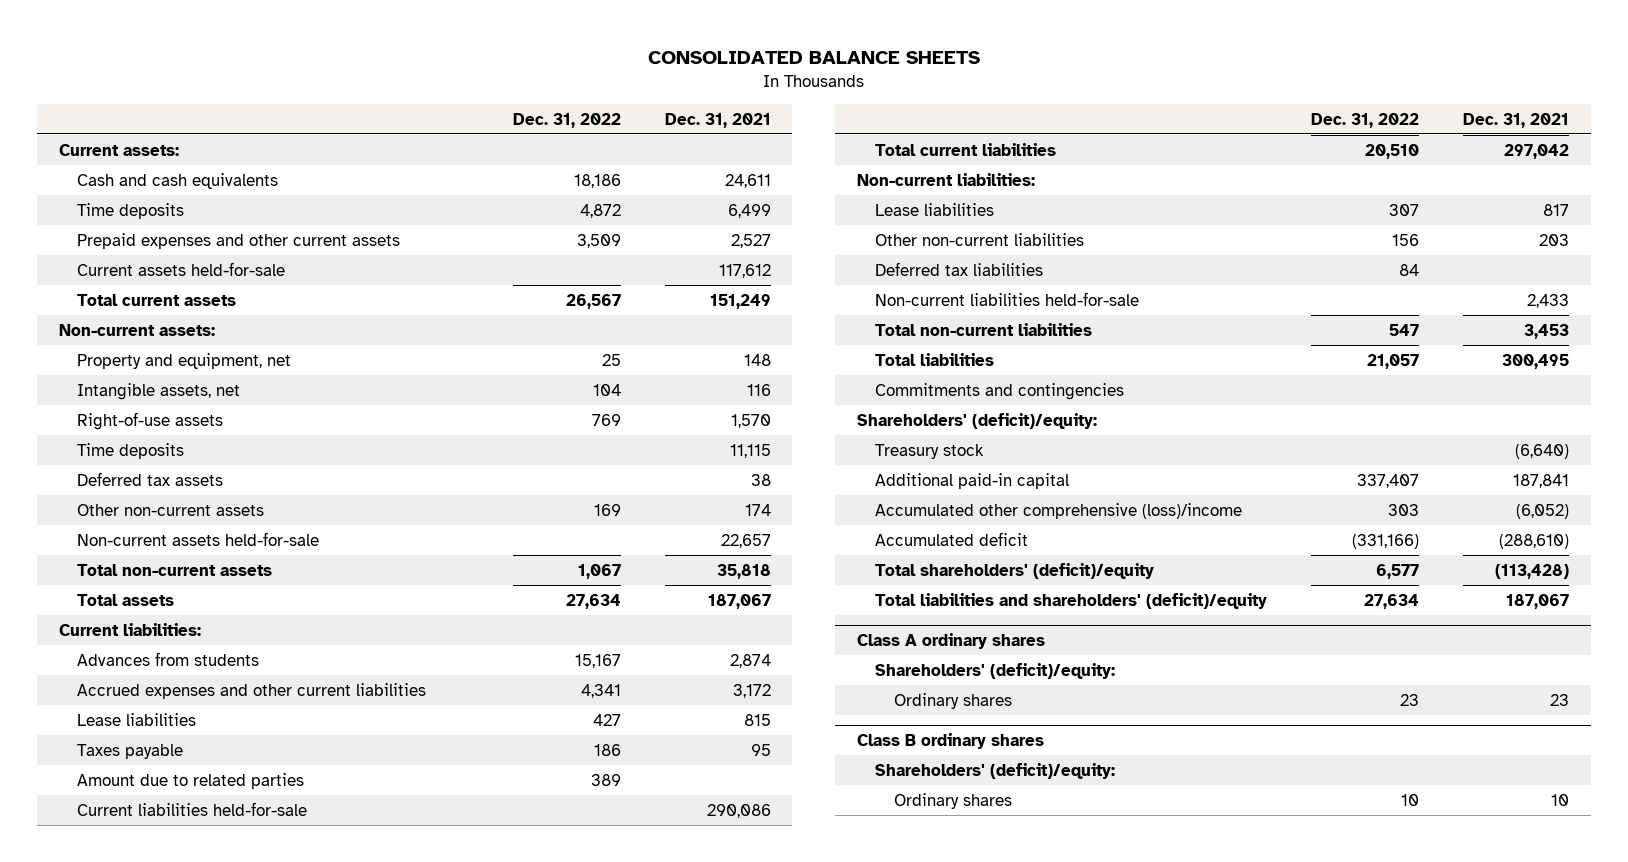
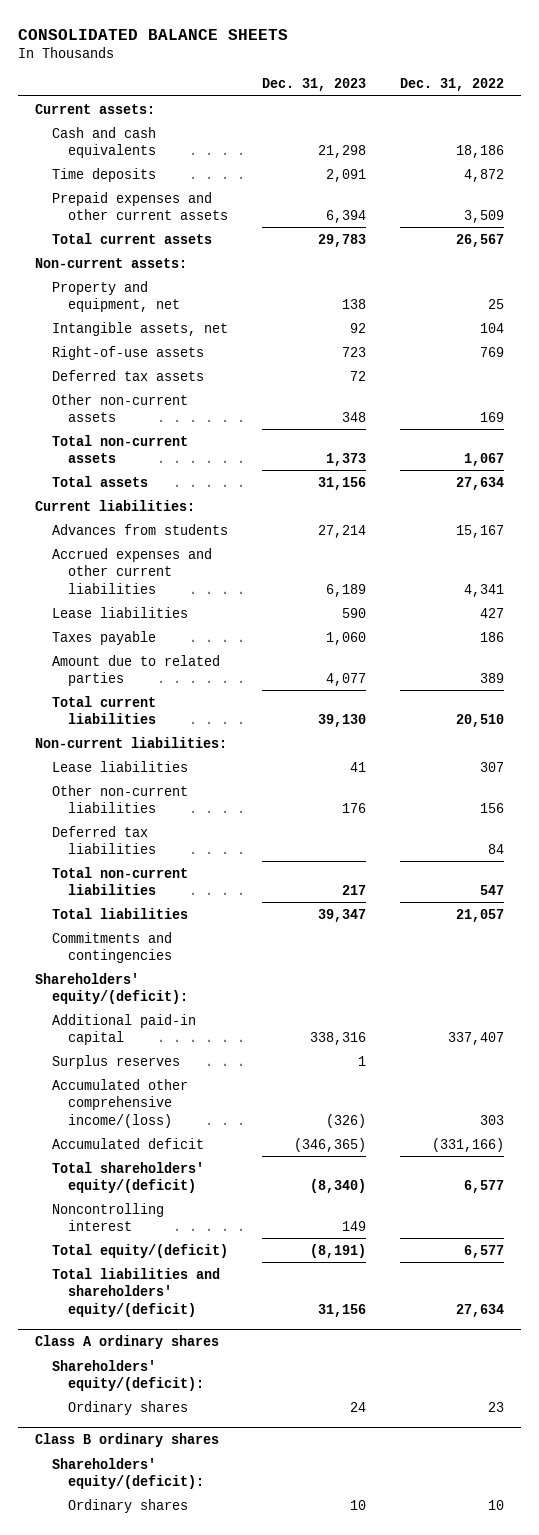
[664,112,771,128] Dec. 31, 2021 -> none
none -> [262,78,367,92] Dec. 31, 2023
[77,261,286,276] Current assets held-for-sale -> none
[77,442,185,459] Time deposits -> none
[77,531,320,546] Non-current assets held-for-sale -> none
[77,801,308,816] Current liabilities held-for-sale -> none
[875,291,1140,306] Non-current liabilities held-for-sale -> none
[875,443,985,459] Treasury stock -> none
[857,412,1098,429] Shareholders' (deficit)/equity: -> [35,972,188,1005] Shareholders' equity/(deficit):
none -> [51,1054,180,1069] Surplus reserves
[875,502,1243,519] Accumulated other comprehensive (loss)/income -> [51,1078,188,1128] Accumulated other comprehensive income/(loss)
[875,562,1155,579] Total shareholders' (deficit)/equity -> [51,1161,204,1194] Total shareholders' equity/(deficit)
none -> [51,1202,164,1232] Noncontrolling interest
none -> [51,1243,228,1258] Total equity/(deficit)
[875,592,1268,609] Total liabilities and shareholders' (deficit)/equity -> [51,1267,220,1317] Total liabilities and shareholders' equity/(deficit)
[875,662,1116,679] Shareholders' (deficit)/equity: -> [51,1359,205,1392] Shareholders' equity/(deficit):
[875,762,1116,779] Shareholders' (deficit)/equity: -> [51,1457,205,1490] Shareholders' equity/(deficit):

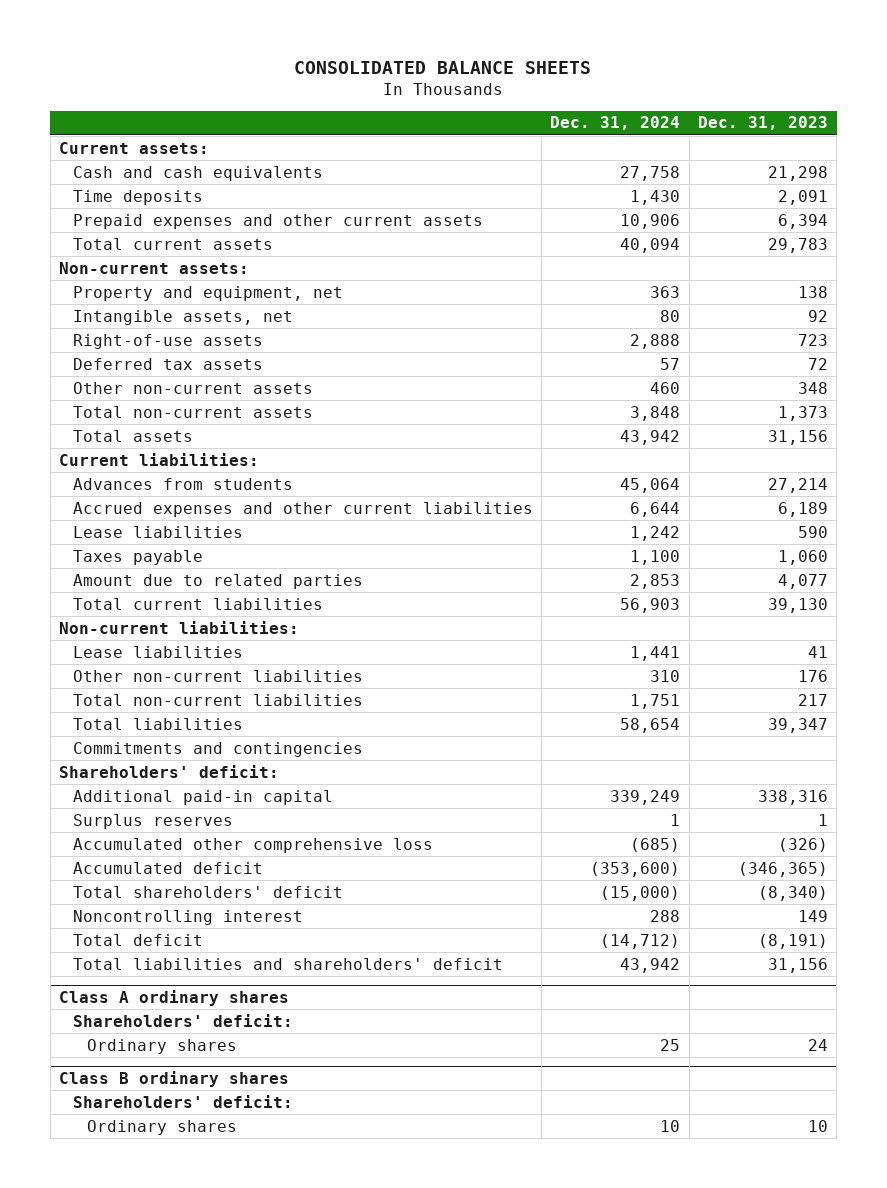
[399,78,504,92] Dec. 31, 2022 -> none
none -> [550,116,681,131] Dec. 31, 2024
[51,825,157,855] Deferred tax liabilities -> none
[35,972,188,1005] Shareholders' equity/(deficit): -> [59,764,280,778] Shareholders' deficit:
[51,1078,188,1128] Accumulated other comprehensive income/(loss) -> [72,837,433,853] Accumulated other comprehensive loss
[51,1161,204,1194] Total shareholders' equity/(deficit) -> [72,885,343,898] Total shareholders' deficit
[51,1243,228,1258] Total equity/(deficit) -> [72,933,203,946] Total deficit
[51,1267,220,1317] Total liabilities and shareholders' equity/(deficit) -> [72,957,503,970] Total liabilities and shareholders' deficit
[51,1359,205,1392] Shareholders' equity/(deficit): -> [72,1013,293,1027] Shareholders' deficit:
[51,1457,205,1490] Shareholders' equity/(deficit): -> [72,1094,293,1108] Shareholders' deficit:

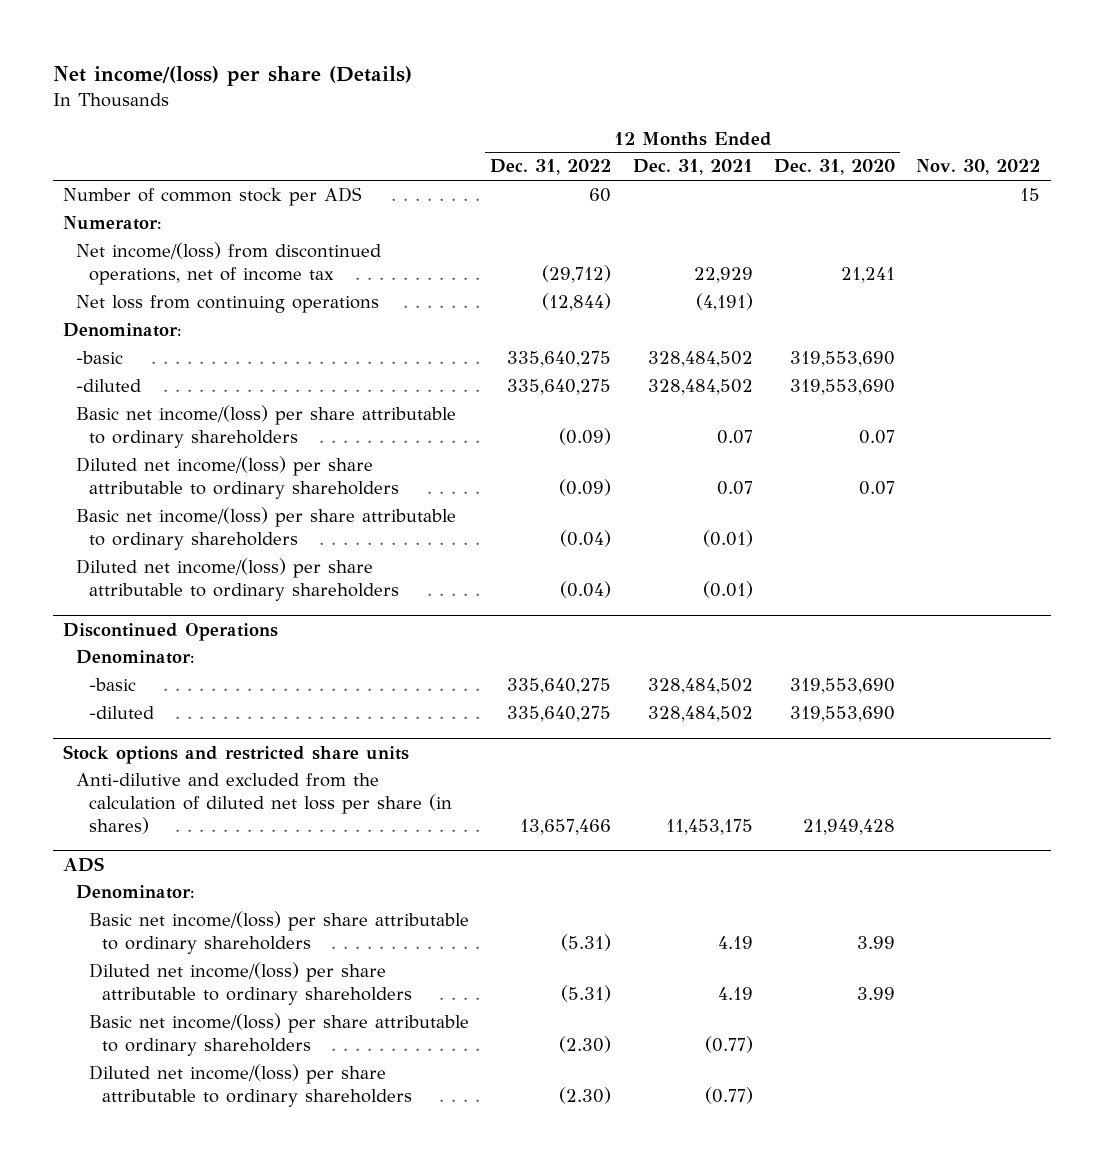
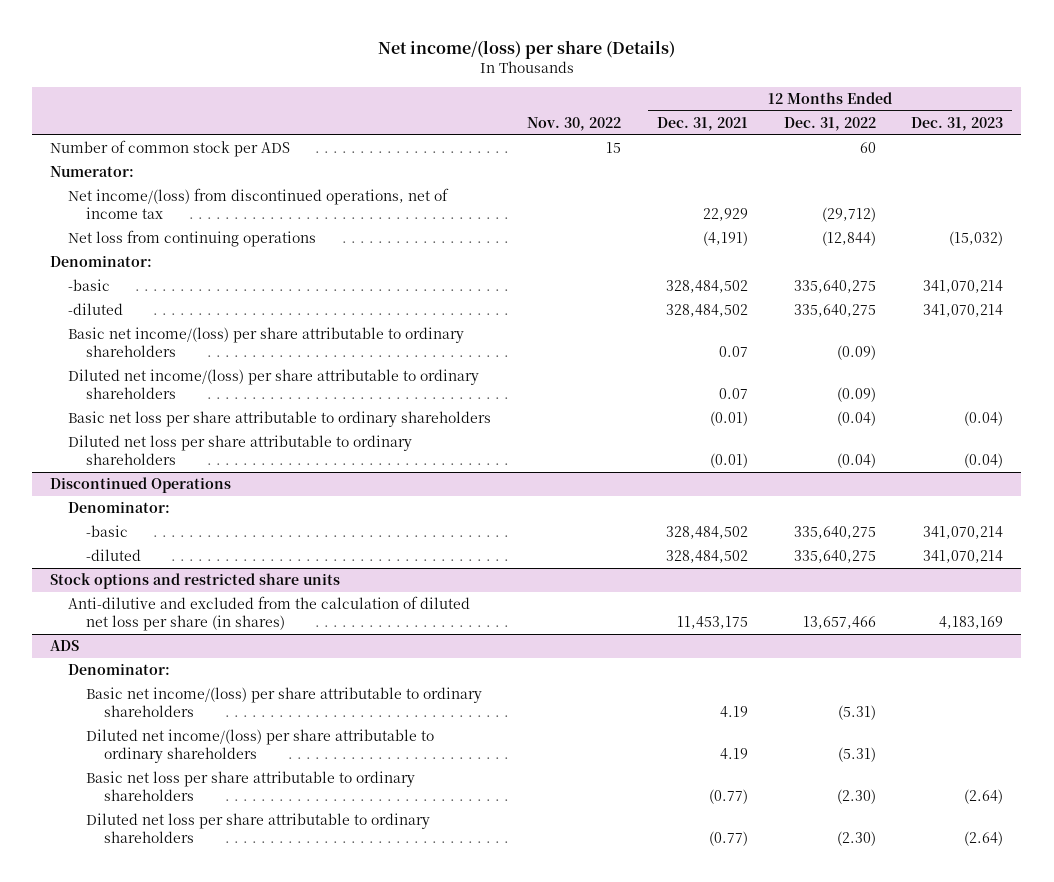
[773,159,895,176] Dec. 31, 2020 -> none
none -> [911,117,1004,132] Dec. 31, 2023
[76,507,457,550] Basic net income/(loss) per share attributable to ordinary shareholders -> [68,411,492,428] Basic net loss per share attributable to ordinary shareholders
[76,558,399,601] Diluted net income/(loss) per share attributable to ordinary shareholders -> [68,435,413,465] Diluted net loss per share attributable to ordinary shareholders
[88,1013,469,1056] Basic net income/(loss) per share attributable to ordinary shareholders -> [86,771,416,801] Basic net loss per share attributable to ordinary shareholders
[88,1064,412,1107] Diluted net income/(loss) per share attributable to ordinary shareholders -> [86,813,431,843] Diluted net loss per share attributable to ordinary shareholders

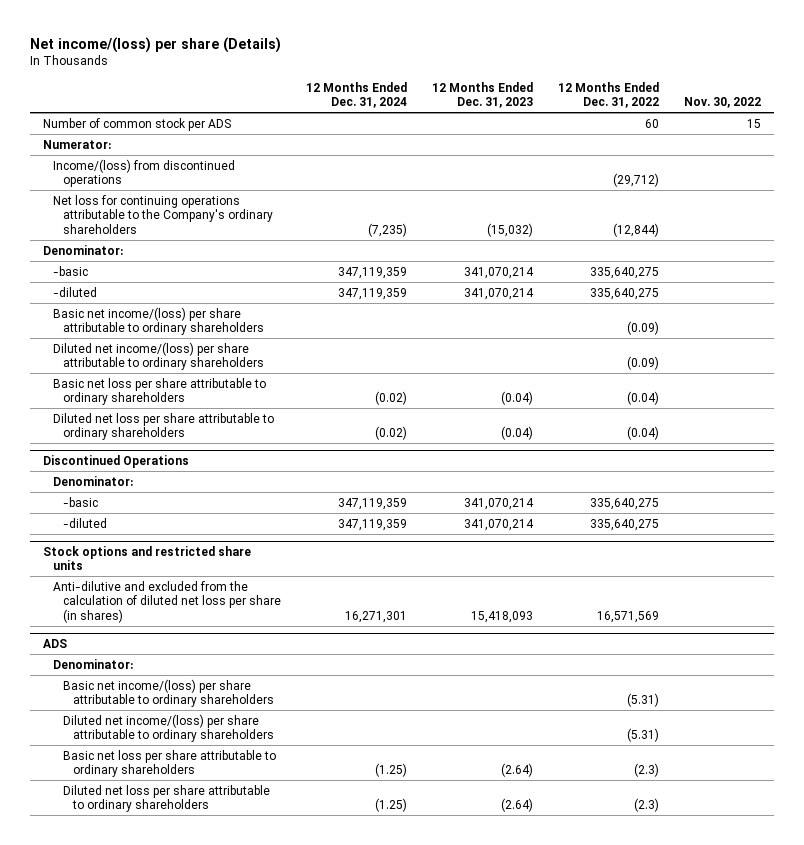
[656,117,748,132] Dec. 31, 2021 -> none
none -> [305,81,407,109] 12 Months Ended Dec. 31, 2024
[68,188,450,219] Net income/(loss) from discontinued operations, net of income tax -> [52,158,235,188] Income/(loss) from discontinued operations
[68,230,317,248] Net loss from continuing operations -> [52,194,273,234] Net loss for continuing operations attributable to the Company's ordinary shareholders
[802,615,876,629] 13,657,466 -> [596,610,659,623] 16,571,569
[939,615,1004,629] 4,183,169 -> [470,610,533,623] 15,418,093
[836,788,876,804] (2.30) -> [633,763,659,778] (2.3)
[836,830,876,846] (2.30) -> [633,798,659,813] (2.3)

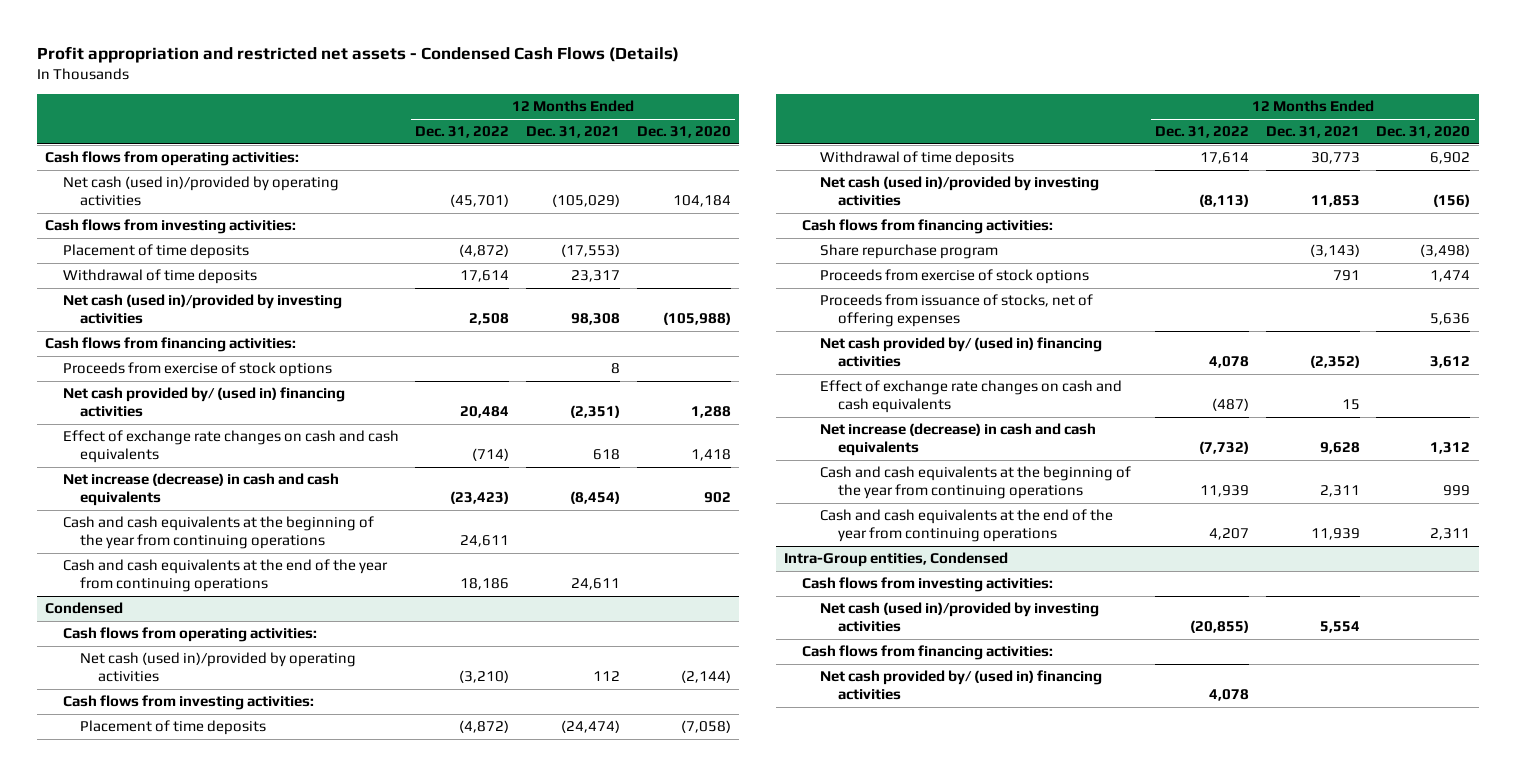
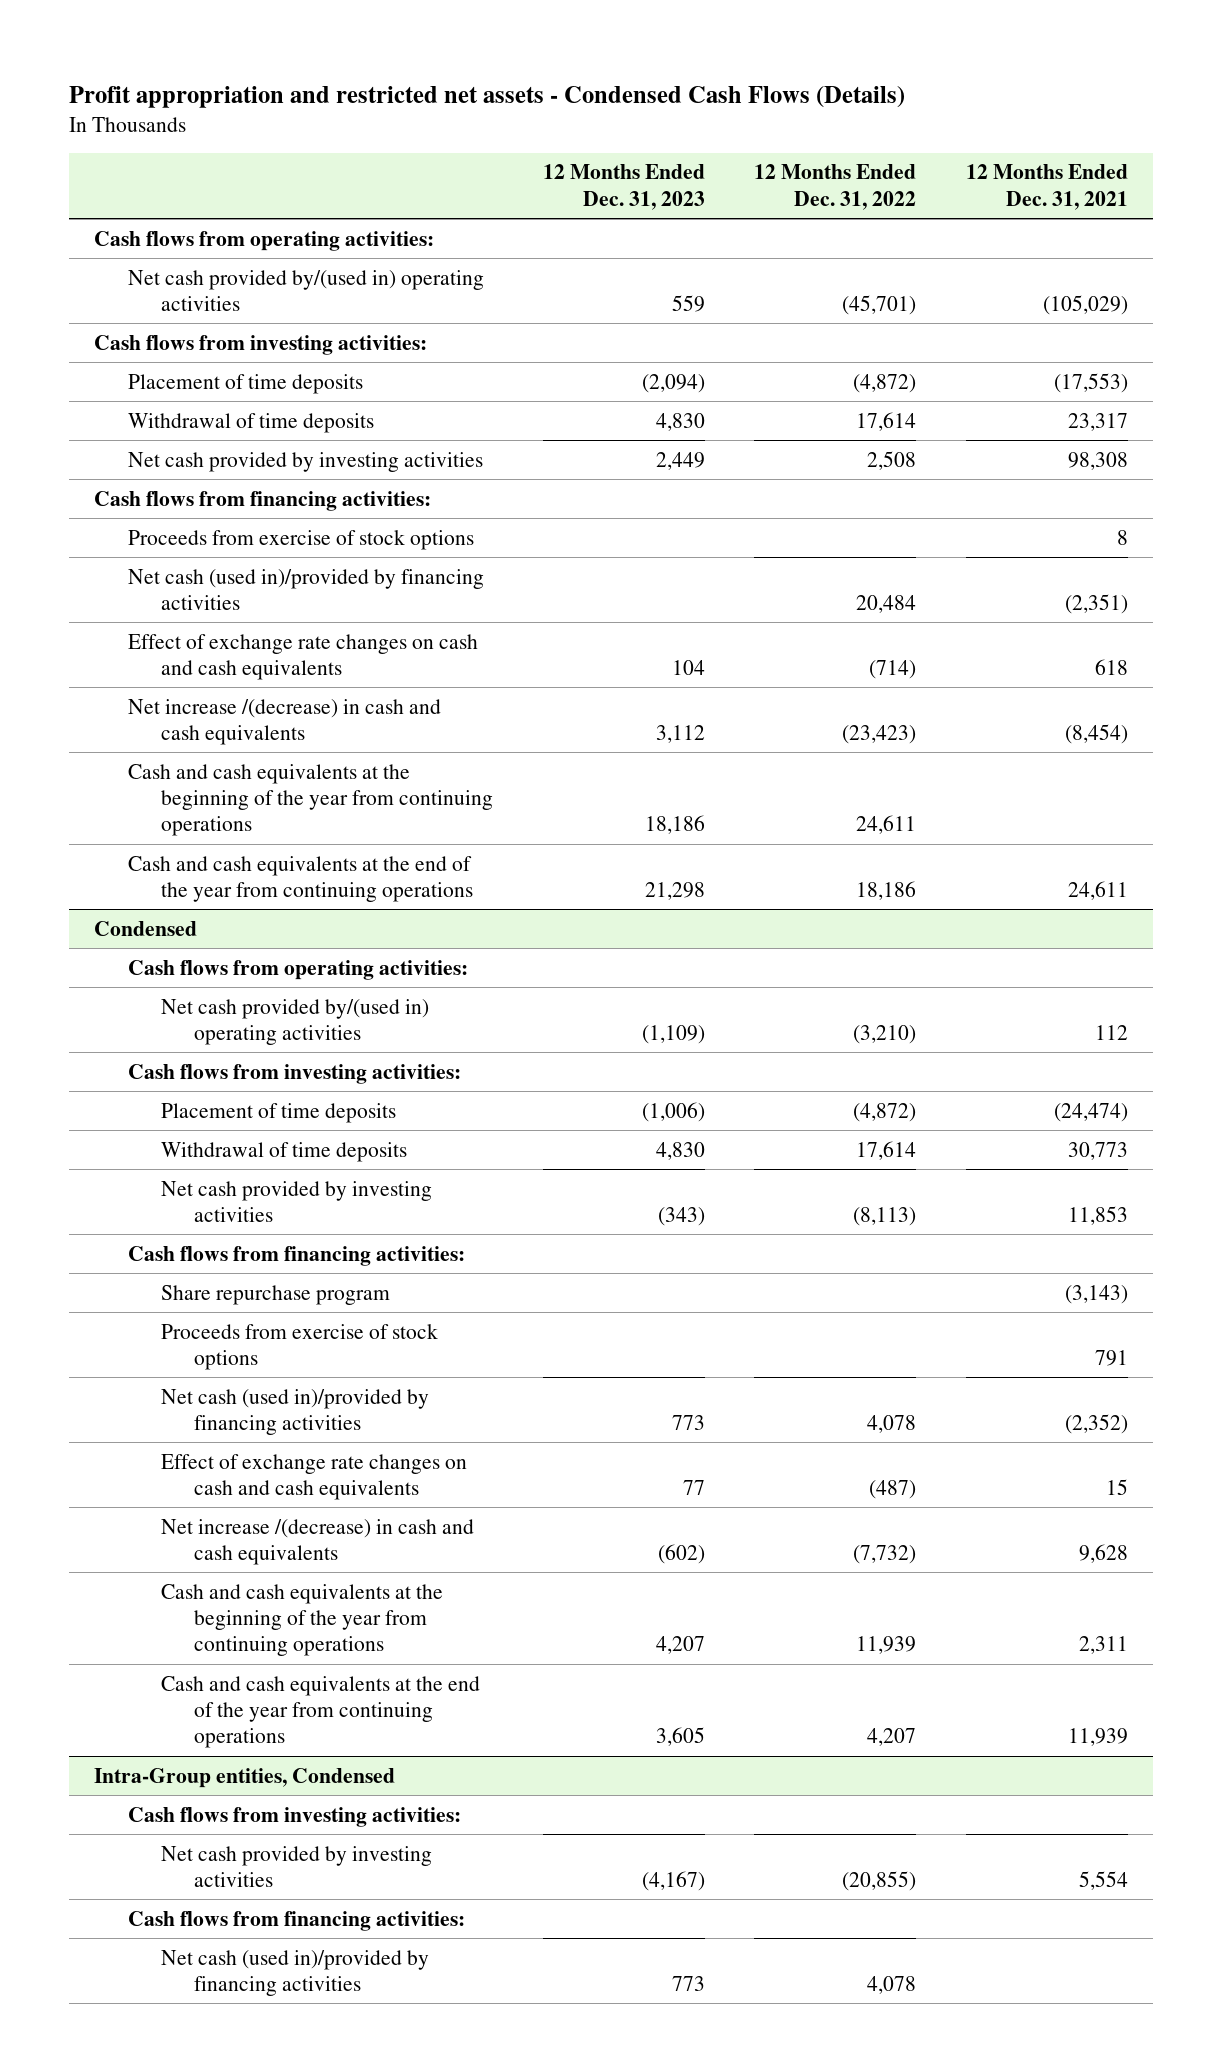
[636,126,731,139] Dec. 31, 2020 -> none
none -> [542,164,705,210] 12 Months Ended Dec. 31, 2023
[62,176,339,207] Net cash (used in)/provided by operating activities -> [127,269,484,311] Net cash provided by/(used in) operating activities
[62,294,342,325] Net cash (used in)/provided by investing activities -> [127,451,483,472] Net cash provided by investing activities
[62,387,345,418] Net cash provided by/ (used in) financing activities -> [127,568,484,610] Net cash (used in)/provided by financing activities
[62,473,339,507] Net increase (decrease) in cash and cash equivalents -> [127,698,441,745] Net increase /(decrease) in cash and cash equivalents
[80,652,357,683] Net cash (used in)/provided by operating activities -> [161,998,430,1045] Net cash provided by/(used in) operating activities
[819,176,1099,207] Net cash (used in)/provided by investing activities -> [161,1180,433,1222] Net cash provided by investing activities
[819,294,1093,328] Proceeds from issuance of stocks, net of offering expenses -> none
[819,337,1102,368] Net cash provided by/ (used in) financing activities -> [161,1388,430,1435] Net cash (used in)/provided by financing activities
[819,423,1096,457] Net increase (decrease) in cash and cash equivalents -> [161,1518,475,1565] Net increase /(decrease) in cash and cash equivalents
[819,602,1099,633] Net cash (used in)/provided by investing activities -> [161,1845,433,1887] Net cash provided by investing activities
[819,670,1102,701] Net cash provided by/ (used in) financing activities -> [161,1949,430,1996] Net cash (used in)/provided by financing activities

